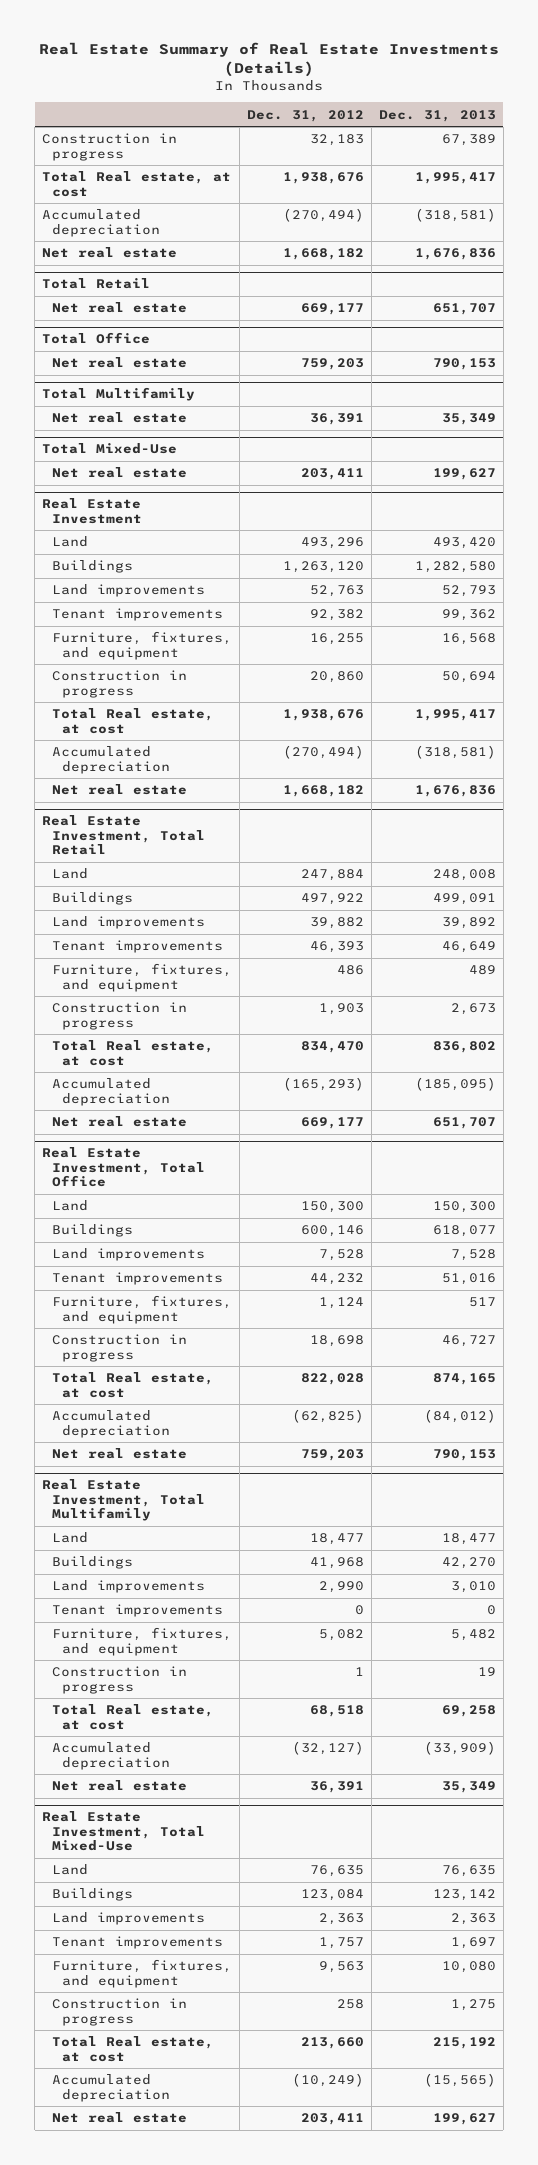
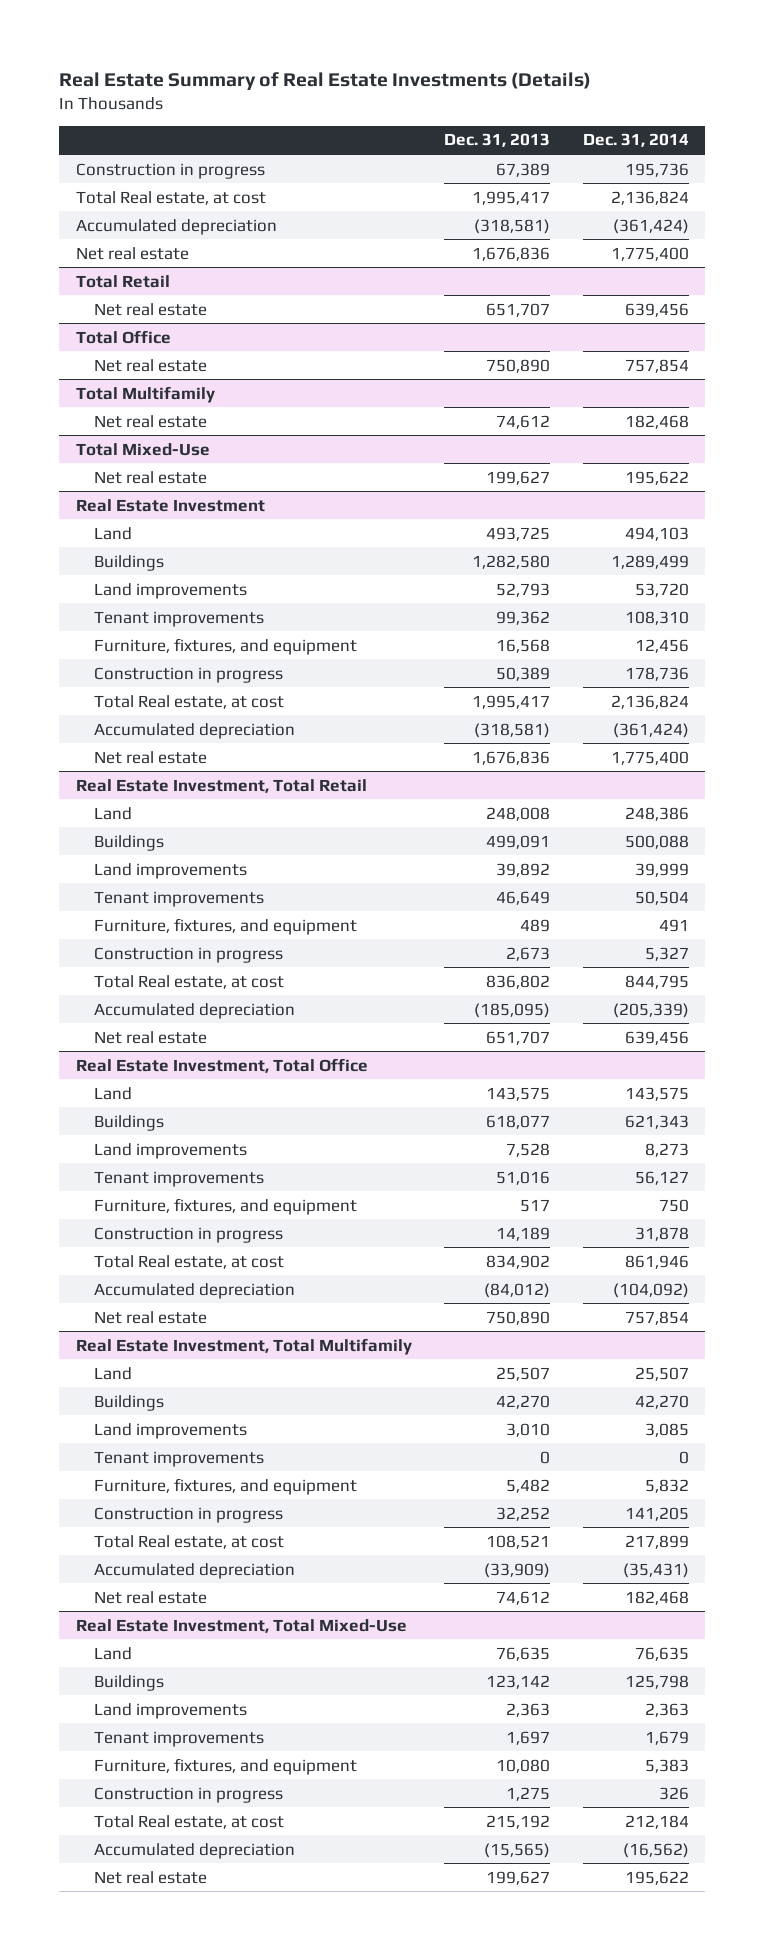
[246,109,364,122] Dec. 31, 2012 -> none
none -> [582,133,689,148] Dec. 31, 2014
[432,358,496,371] 790,153 -> [486,358,551,373] 750,890
[441,413,496,426] 35,349 -> [496,414,551,429] 74,612
[432,537,496,550] 493,420 -> [486,526,551,541] 493,725
[441,671,496,684] 50,694 -> [496,666,551,681] 50,389
[432,1201,496,1214] 150,300 -> [486,1086,551,1101] 143,575
[441,1335,496,1348] 46,727 -> [496,1226,551,1241] 14,189
[432,1373,496,1386] 874,165 -> [486,1254,551,1269] 834,902
[432,1449,496,1462] 790,153 -> [486,1310,551,1325] 750,890
[441,1533,496,1546] 18,477 -> [496,1366,551,1381] 25,507
[477,1667,496,1677] 19 -> [496,1506,551,1521] 32,252
[441,1705,496,1718] 69,258 -> [486,1534,551,1549] 108,521
[441,1781,496,1794] 35,349 -> [496,1590,551,1605] 74,612

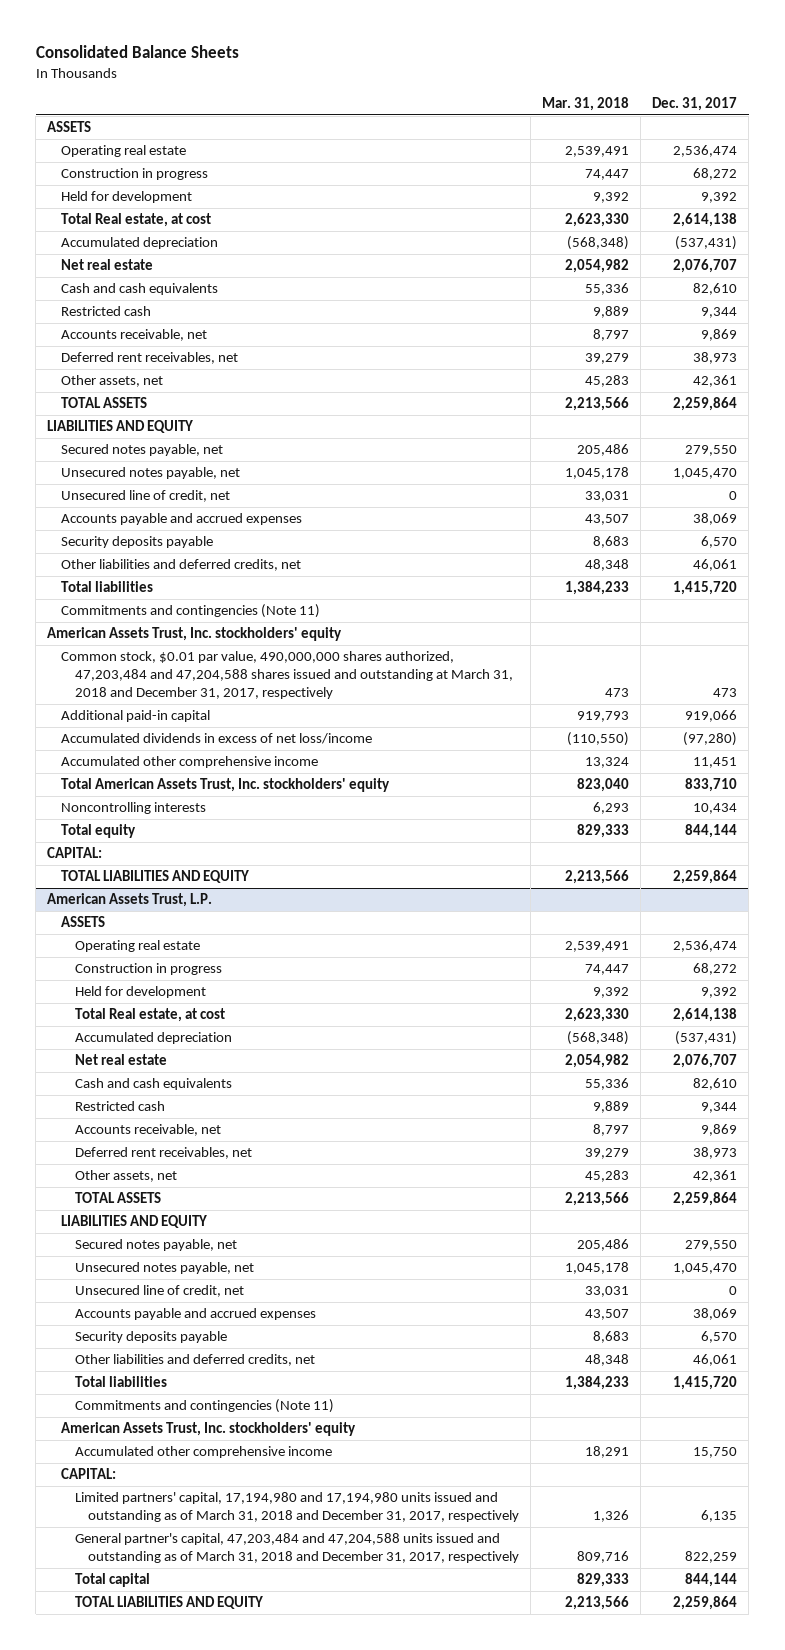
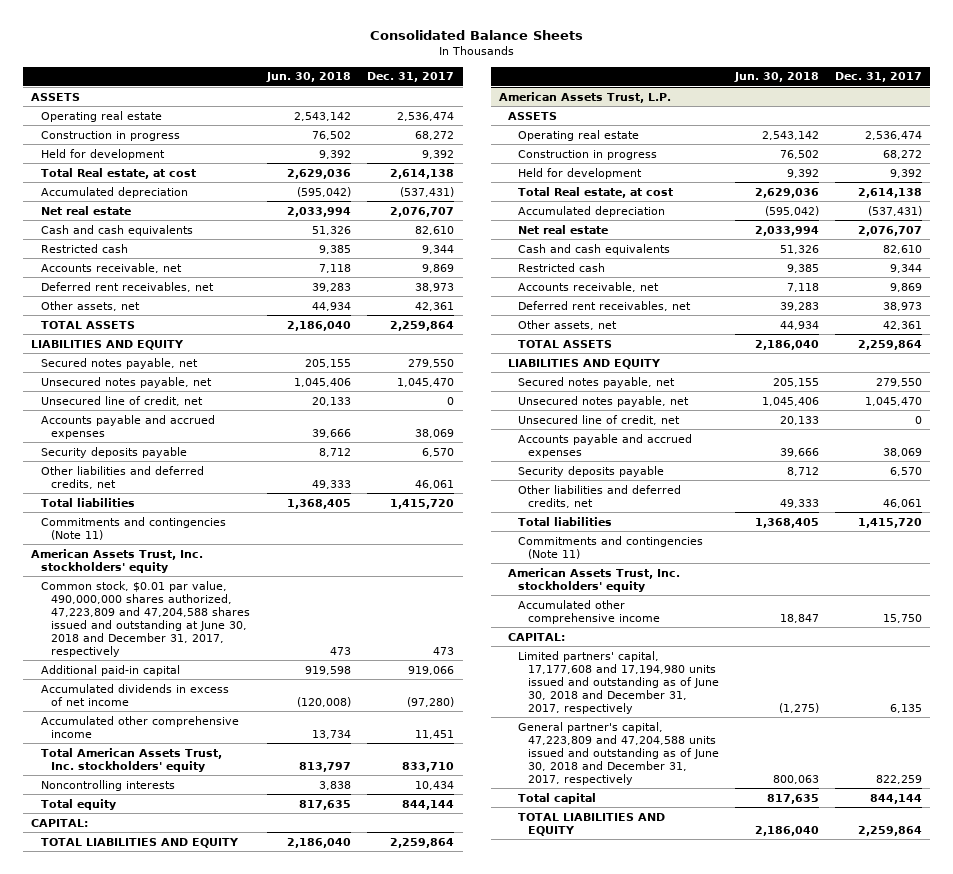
[542,97,630,112] Mar. 31, 2018 -> none
none -> [266,72,352,83] Jun. 30, 2018
[60,651,513,699] Common stock, $0.01 par value, 490,000,000 shares authorized, 47,203,484 and 47,204,588 shares issued and outstanding at March 31, 2018 and December 31, 2017, respectively -> [40,580,250,657] Common stock, $0.01 par value, 490,000,000 shares authorized, 47,223,809 and 47,204,588 shares issued and outstanding at June 30, 2018 and December 31, 2017, respectively
[60,733,372,745] Accumulated dividends in excess of net loss/income -> [40,683,229,706] Accumulated dividends in excess of net income
[74,1492,520,1522] Limited partners' capital, 17,194,980 and 17,194,980 units issued and outstanding as of March 31, 2018 and December 31, 2017, respectively -> [518,650,720,714] Limited partners' capital, 17,177,608 and 17,194,980 units issued and outstanding as of June 30, 2018 and December 31, 2017, respectively
[74,1533,520,1563] General partner's capital, 47,203,484 and 47,204,588 units issued and outstanding as of March 31, 2018 and December 31, 2017, respectively -> [518,721,720,785] General partner's capital, 47,223,809 and 47,204,588 units issued and outstanding as of June 30, 2018 and December 31, 2017, respectively

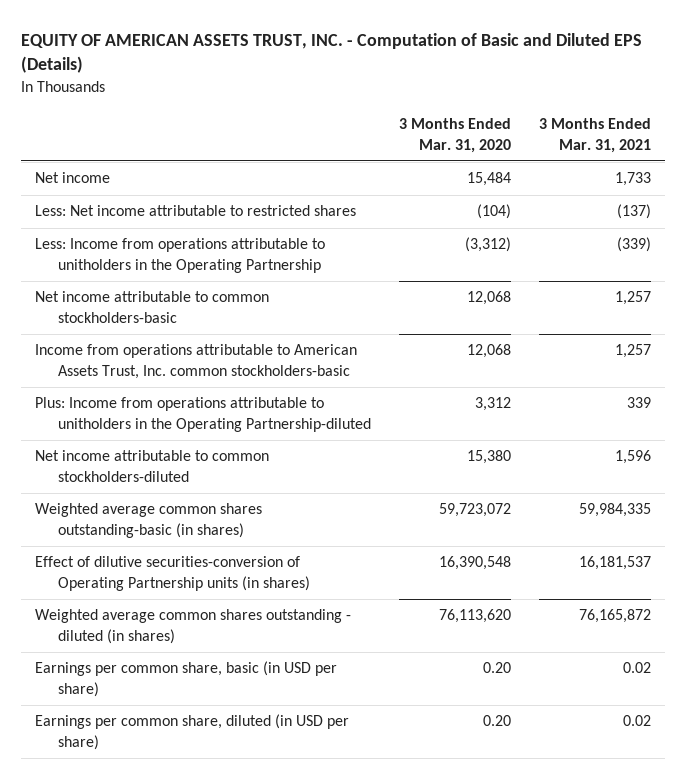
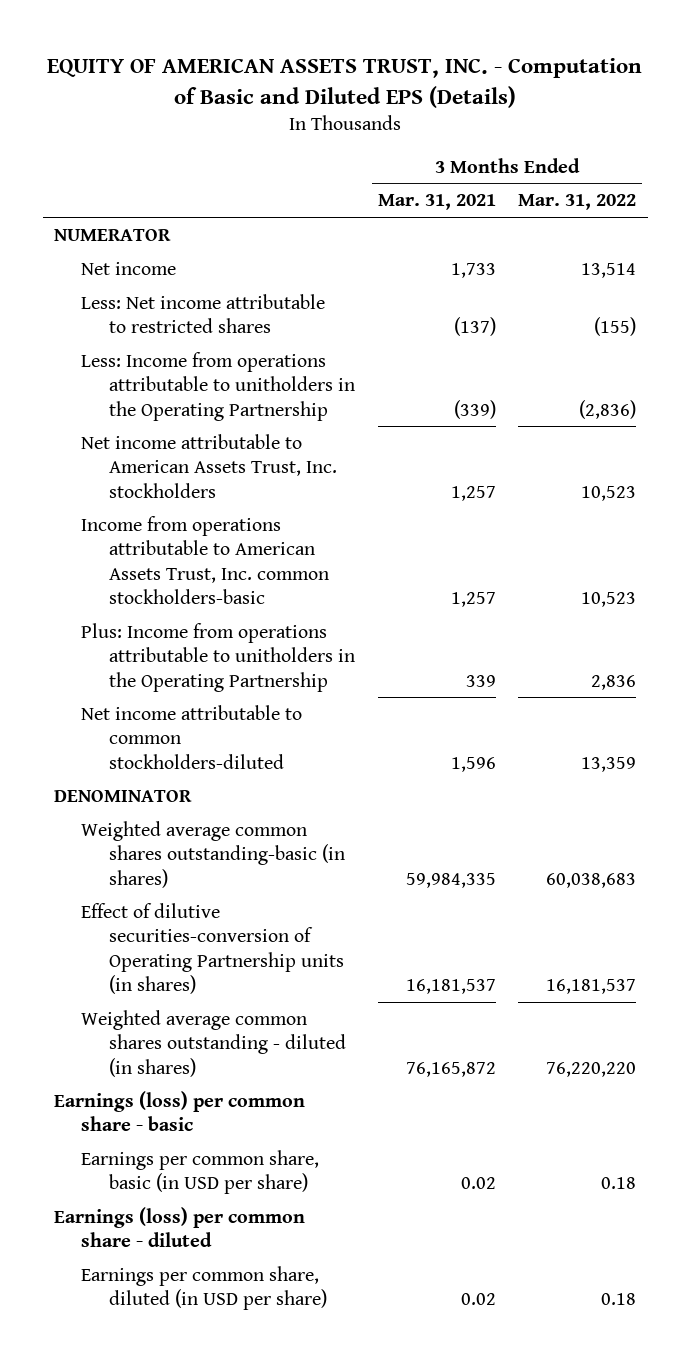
[398,118,511,153] 3 Months Ended Mar. 31, 2020 -> none
none -> [518,194,637,211] Mar. 31, 2022
none -> [54,228,172,241] NUMERATOR
[35,291,270,323] Net income attributable to common stockholders-basic -> [81,433,337,498] Net income attributable to American Assets Trust, Inc. stockholders
[35,397,371,432] Plus: Income from operations attributable to unitholders in the Operating Partnership-diluted -> [81,622,355,692] Plus: Income from operations attributable to unitholders in the Operating Partnership
none -> [54,789,193,802] DENOMINATOR
none -> [54,1090,306,1132] Earnings (loss) per common share - basic
none -> [54,1206,306,1248] Earnings (loss) per common share - diluted

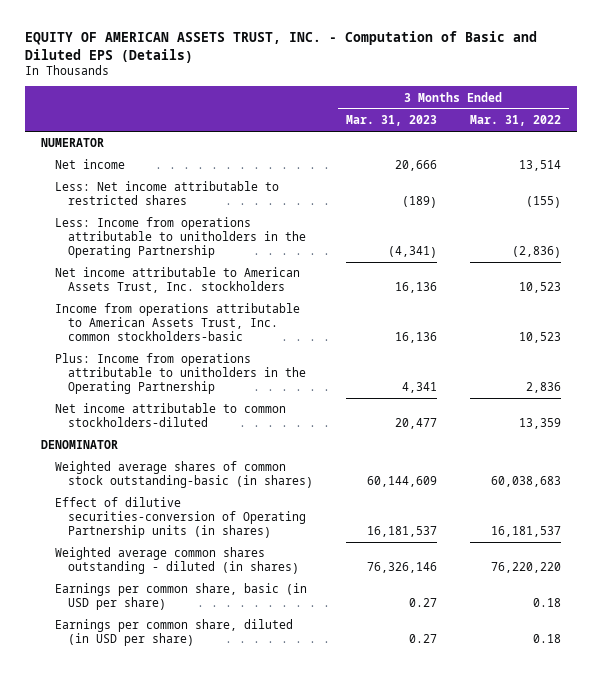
[377,194,496,211] Mar. 31, 2021 -> none
none -> [346,115,438,127] Mar. 31, 2023
[81,820,345,888] Weighted average common shares outstanding-basic (in shares) -> [54,461,314,489] Weighted average shares of common stock outstanding-basic (in shares)
[54,1090,306,1132] Earnings (loss) per common share - basic -> none
[54,1206,306,1248] Earnings (loss) per common share - diluted -> none

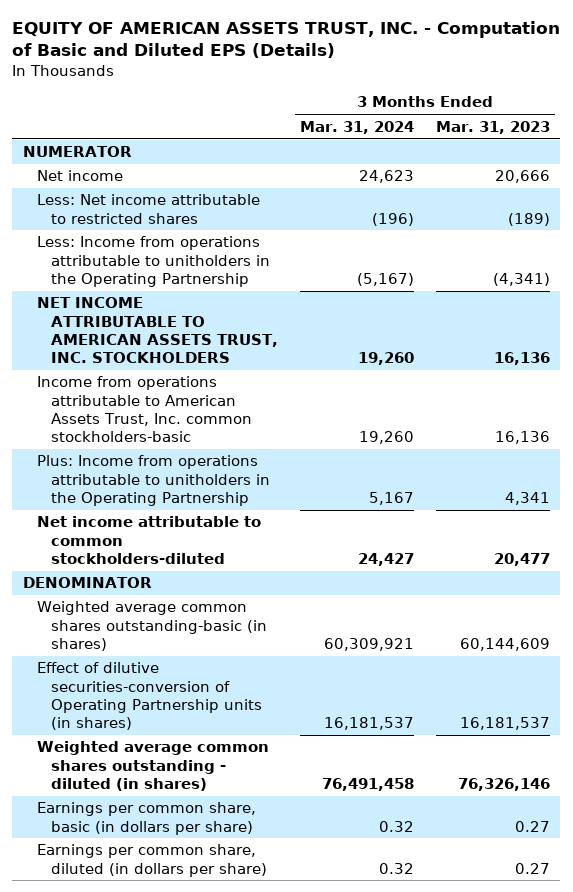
[469,115,561,127] Mar. 31, 2022 -> none
none -> [299,120,414,134] Mar. 31, 2024
[54,267,300,294] Net income attributable to American Assets Trust, Inc. stockholders -> [37,297,279,363] NET INCOME ATTRIBUTABLE TO AMERICAN ASSETS TRUST, INC. STOCKHOLDERS
[54,461,314,489] Weighted average shares of common stock outstanding-basic (in shares) -> [37,601,268,651] Weighted average common shares outstanding-basic (in shares)
[54,583,307,611] Earnings per common share, basic (in USD per share) -> [37,802,257,835] Earnings per common share, basic (in dollars per share)
[54,619,293,647] Earnings per common share, diluted (in USD per share) -> [37,844,268,877] Earnings per common share, diluted (in dollars per share)

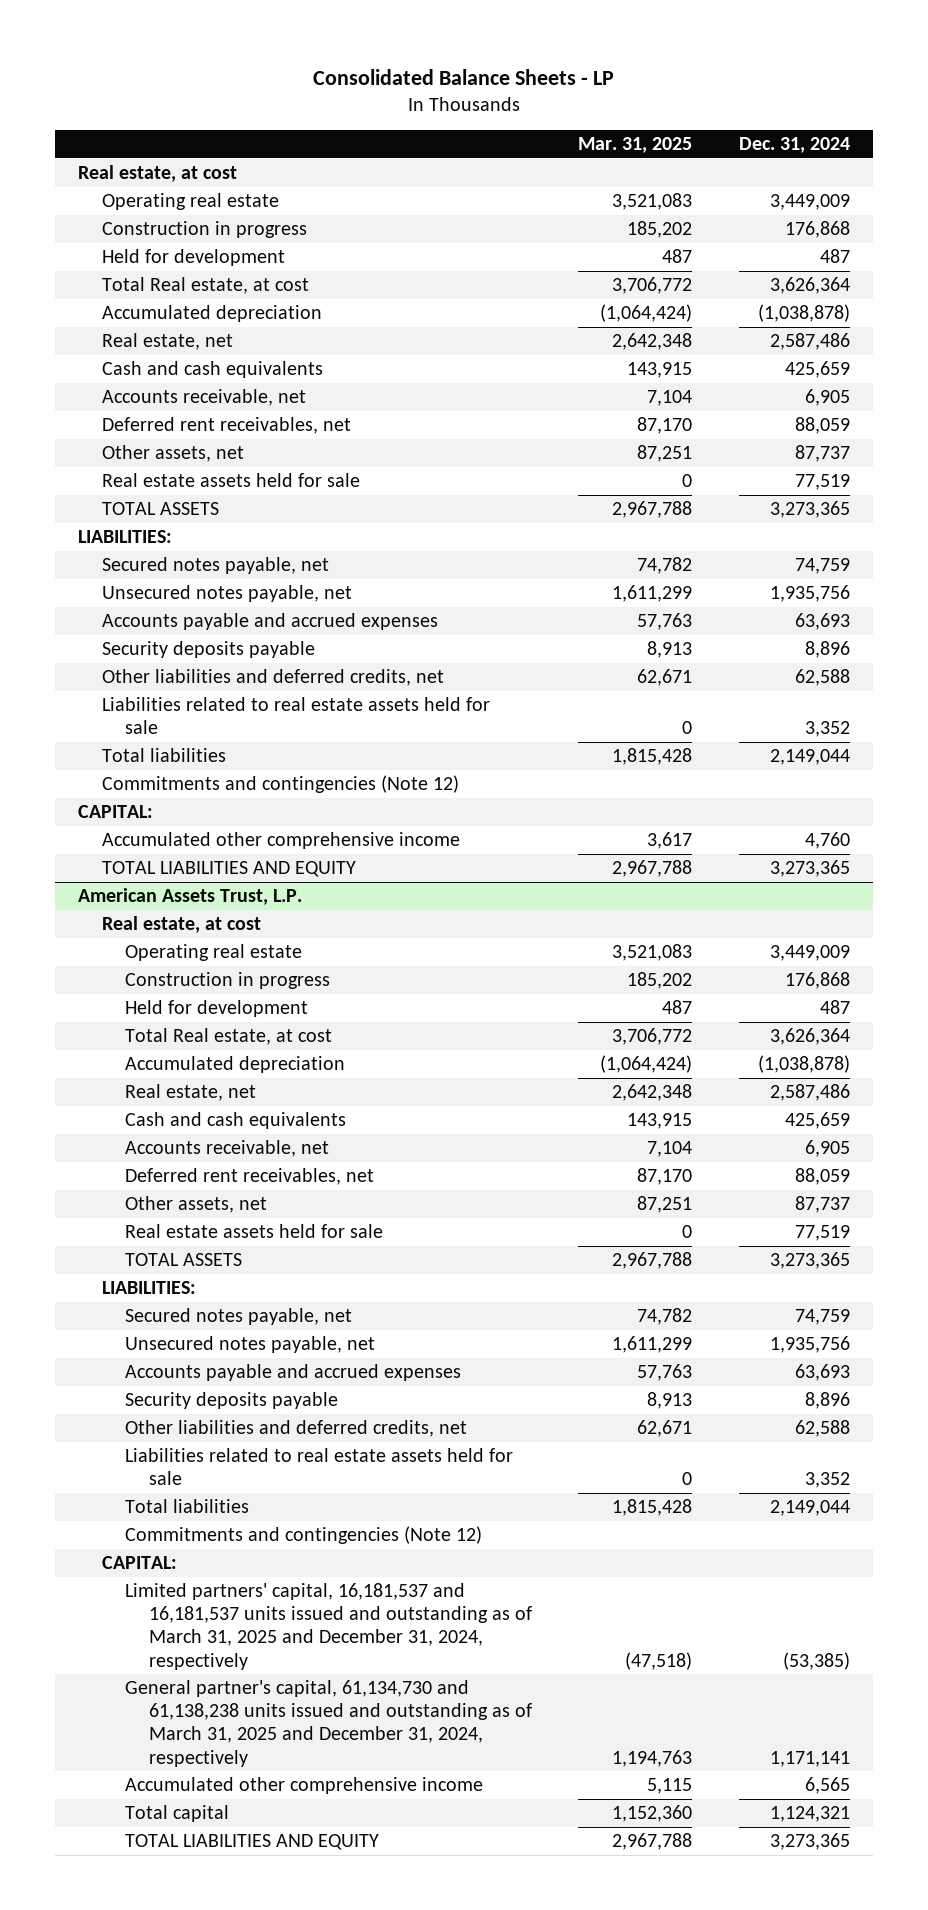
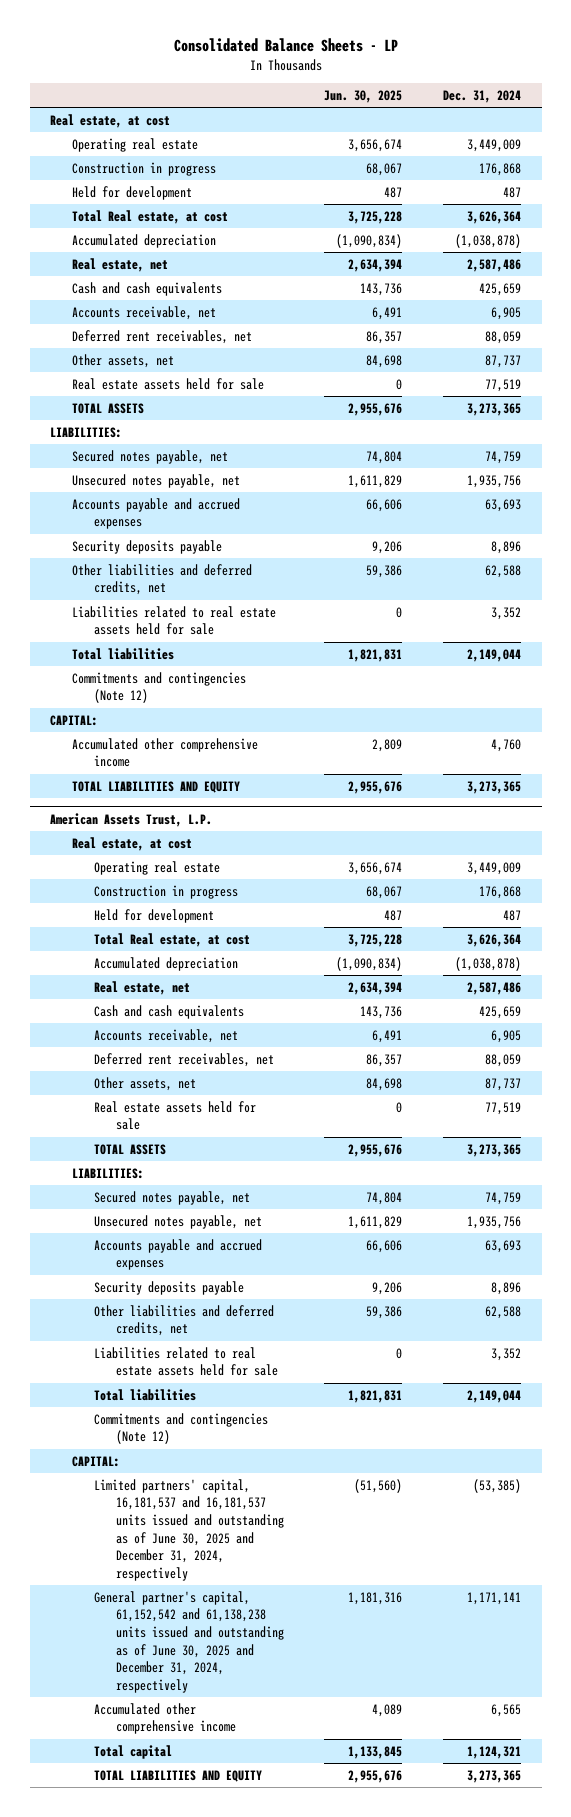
[578,137,693,154] Mar. 31, 2025 -> none
none -> [324,90,403,104] Jun. 30, 2025
[125,1583,532,1670] Limited partners' capital, 16,181,537 and 16,181,537 units issued and outstanding as of March 31, 2025 and December 31, 2024, respectively -> [93,1478,284,1581] Limited partners' capital, 16,181,537 and 16,181,537 units issued and outstanding as of June 30, 2025 and December 31, 2024, respectively
[125,1680,532,1767] General partner's capital, 61,134,730 and 61,138,238 units issued and outstanding as of March 31, 2025 and December 31, 2024, respectively -> [93,1590,284,1693] General partner's capital, 61,152,542 and 61,138,238 units issued and outstanding as of June 30, 2025 and December 31, 2024, respectively

